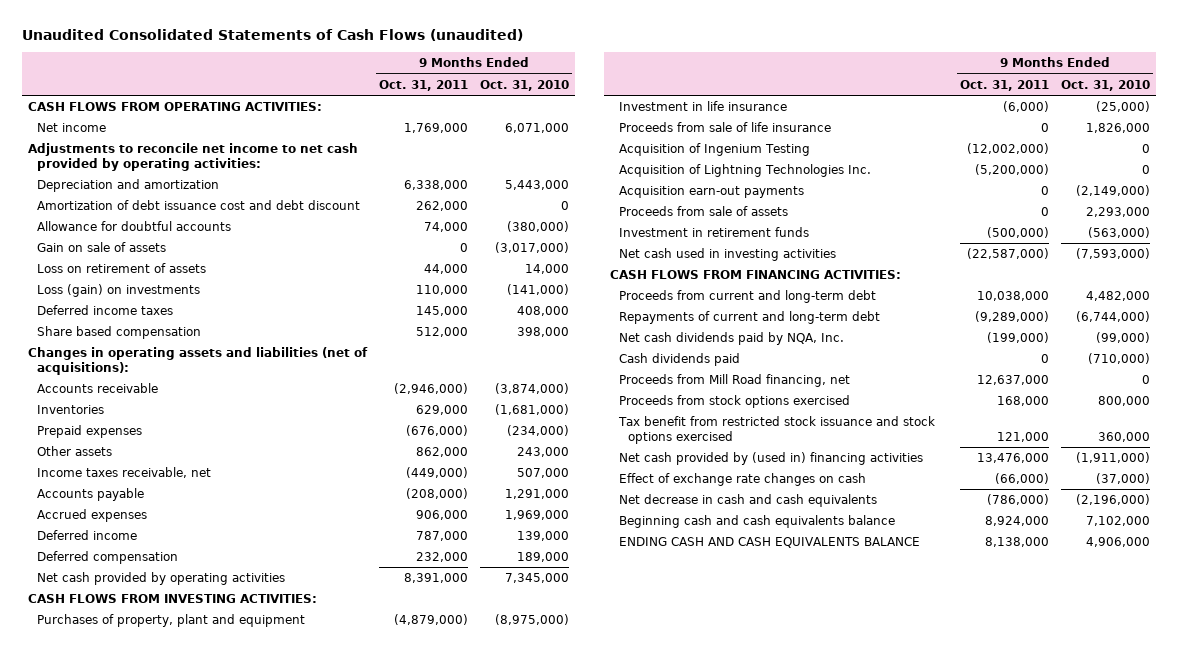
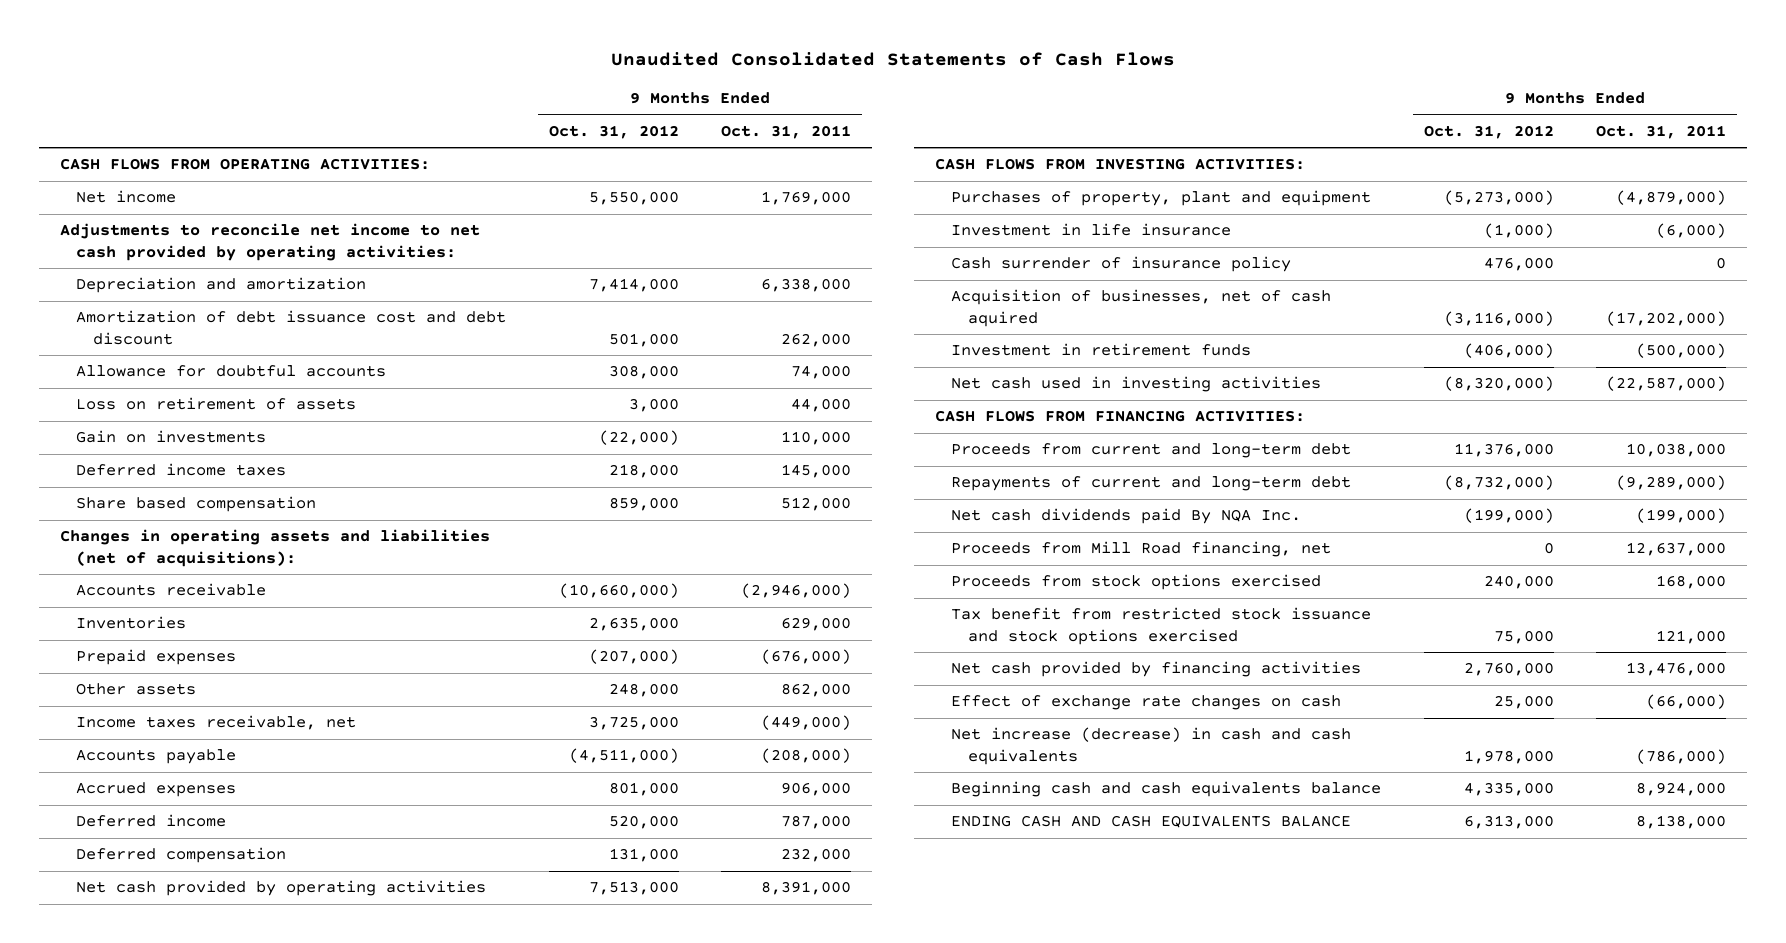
[22,29,524,42] Unaudited Consolidated Statements of Cash Flows (unaudited) -> [611,52,1176,67] Unaudited Consolidated Statements of Cash Flows
[479,79,569,91] Oct. 31, 2010 -> none
none -> [548,125,679,140] Oct. 31, 2012
[37,241,167,252] Gain on sale of assets -> none
[37,283,201,297] Loss (gain) on investments -> [76,430,267,444] Gain on investments
[618,121,831,132] Proceeds from sale of life insurance -> none
[618,142,810,156] Acquisition of Ingenium Testing -> none
[618,163,871,177] Acquisition of Lightning Technologies Inc. -> none
[618,185,804,198] Acquisition earn-out payments -> none
[618,205,788,216] Proceeds from sale of assets -> none
none -> [951,256,1292,273] Cash surrender of insurance policy
none -> [951,289,1332,327] Acquisition of businesses, net of cash aquired
[618,352,740,366] Cash dividends paid -> none
[618,331,844,345] Net cash dividends paid by NQA, Inc. -> [951,508,1302,525] Net cash dividends paid By NQA Inc.
[618,451,923,465] Net cash provided by (used in) financing activities -> [951,661,1362,678] Net cash provided by financing activities
[618,493,877,507] Net decrease in cash and cash equivalents -> [951,727,1352,765] Net increase (decrease) in cash and cash equivalents

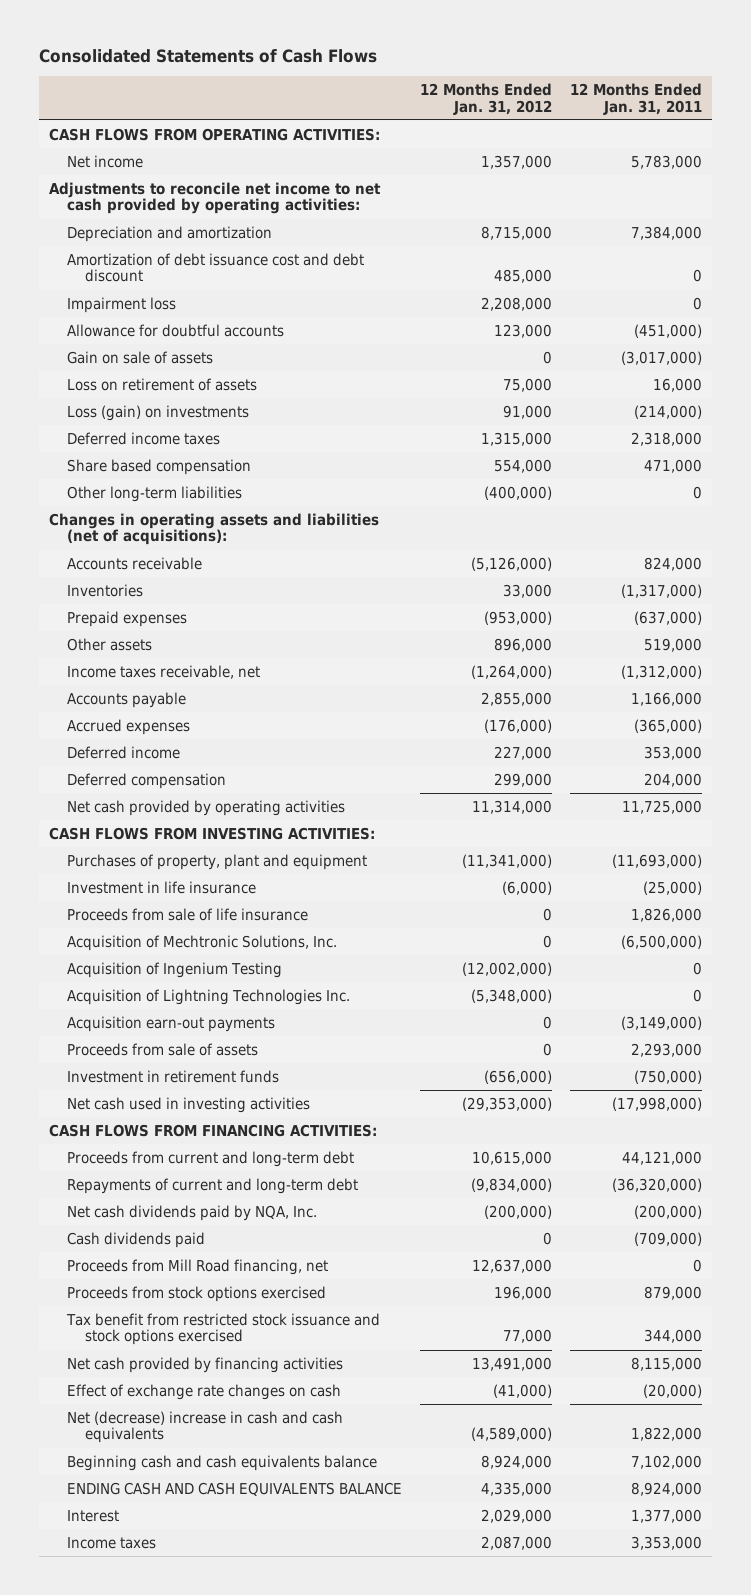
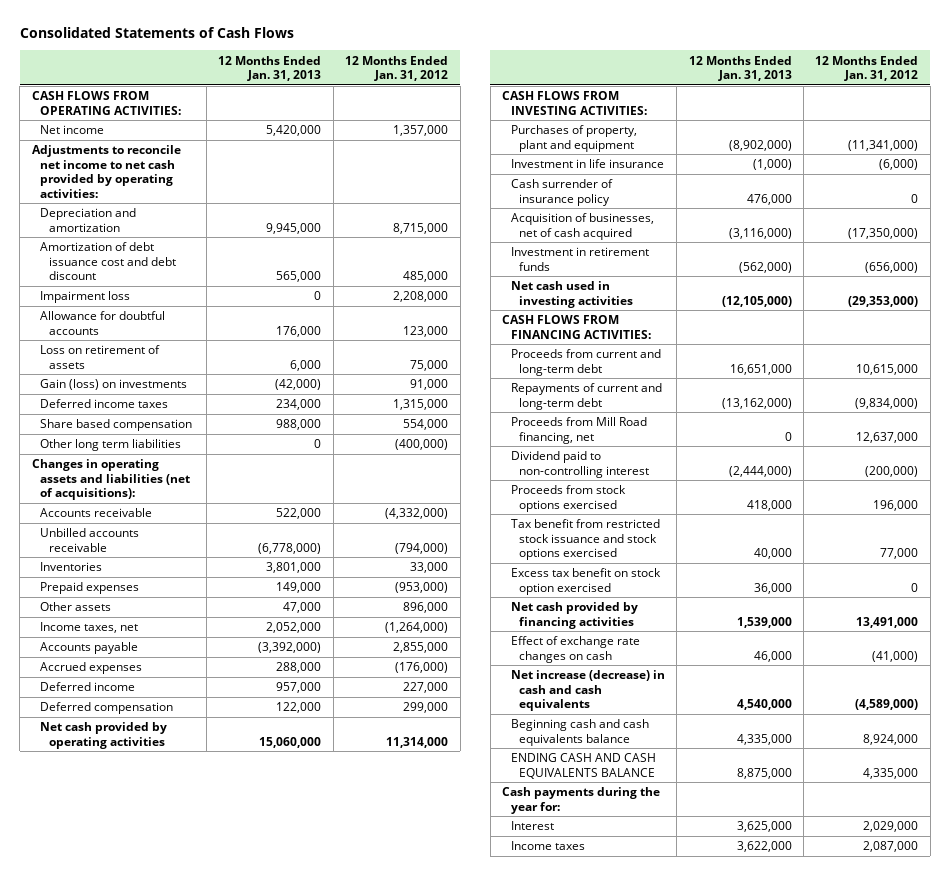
[570,82,703,115] 12 Months Ended Jan. 31, 2011 -> none
none -> [218,55,322,82] 12 Months Ended Jan. 31, 2013
[66,350,213,364] Gain on sale of assets -> none
[66,404,249,421] Loss (gain) on investments -> [40,379,188,391] Gain (loss) on investments
[66,485,242,502] Other long-term liabilities -> [40,439,182,452] Other long term liabilities
[471,556,553,571] (5,126,000) -> [385,508,449,520] (4,332,000)
none -> [40,528,140,552] Unbilled accounts receivable
[66,664,260,679] Income taxes receivable, net -> [40,622,139,634] Income taxes, net
[66,907,308,921] Proceeds from sale of life insurance -> none
[66,934,337,951] Acquisition of Mechtronic Solutions, Inc. -> none
[66,961,282,978] Acquisition of Ingenium Testing -> none
[66,988,350,1005] Acquisition of Lightning Technologies Inc. -> none
[66,1015,275,1032] Acquisition earn-out payments -> none
[66,1042,258,1056] Proceeds from sale of assets -> none
none -> [510,179,613,206] Cash surrender of insurance policy
none -> [510,213,654,240] Acquisition of businesses, net of cash acquired
[66,1204,317,1221] Net cash dividends paid by NQA, Inc. -> none
[66,1231,205,1248] Cash dividends paid -> none
none -> [510,451,650,478] Dividend paid to non-controlling interest
none -> [510,568,661,595] Excess tax benefit on stock option exercised
[66,1410,343,1444] Net (decrease) increase in cash and cash equivalents -> [510,670,665,712] Net increase (decrease) in cash and cash equivalents
none -> [502,787,661,814] Cash payments during the year for:

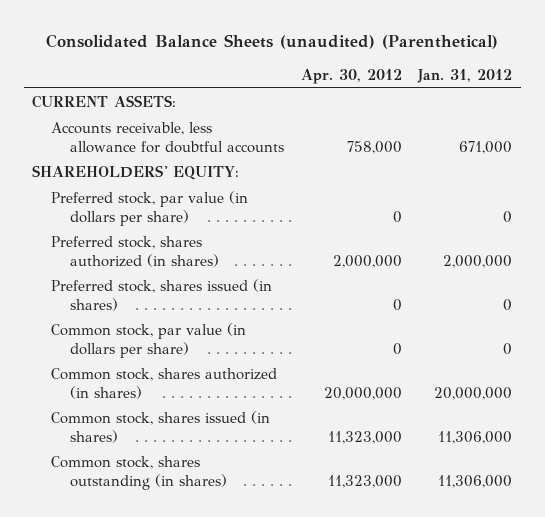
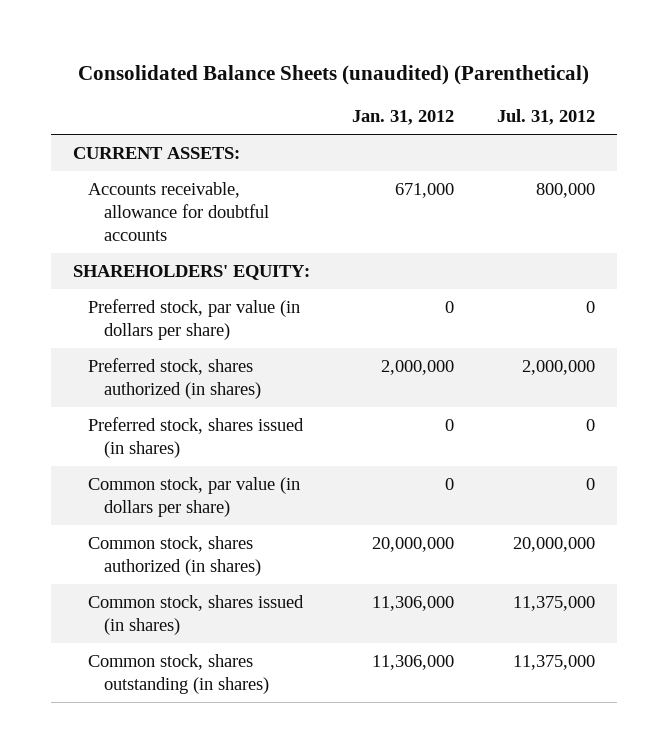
[300,68,402,84] Apr. 30, 2012 -> none
none -> [497,109,596,126] Jul. 31, 2012
[50,122,284,153] Accounts receivable, less allowance for doubtful accounts -> [88,182,270,242] Accounts receivable, allowance for doubtful accounts

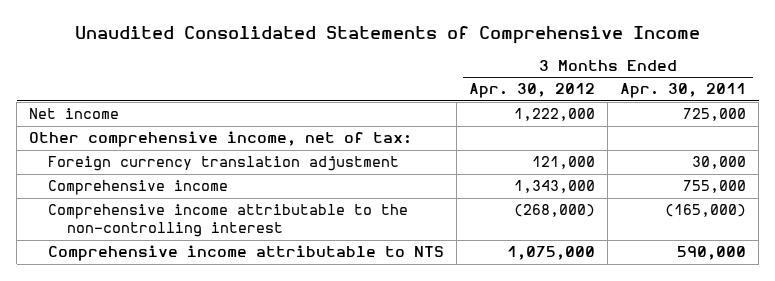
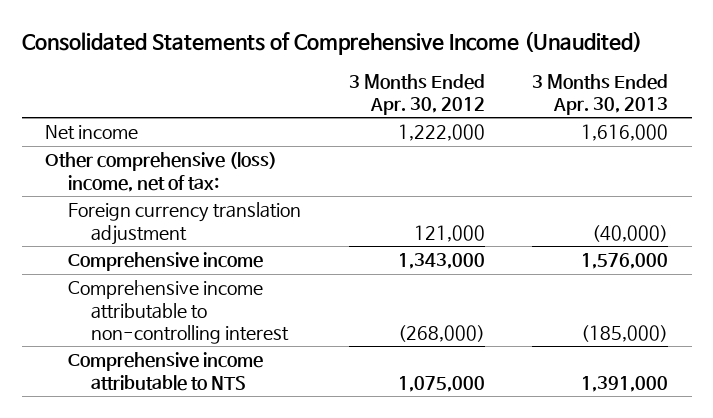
[74,26,700,45] Unaudited Consolidated Statements of Comprehensive Income -> [21,31,642,56] Consolidated Statements of Comprehensive Income (Unaudited)
[620,83,747,99] Apr. 30, 2011 -> none
none -> [532,73,669,115] 3 Months Ended Apr. 30, 2013
[29,131,413,148] Other comprehensive income, net of tax: -> [45,152,278,192] Other comprehensive (loss) income, net of tax:
[48,204,409,238] Comprehensive income attributable to the non-controlling interest -> [68,280,290,344] Comprehensive income attributable to non-controlling interest

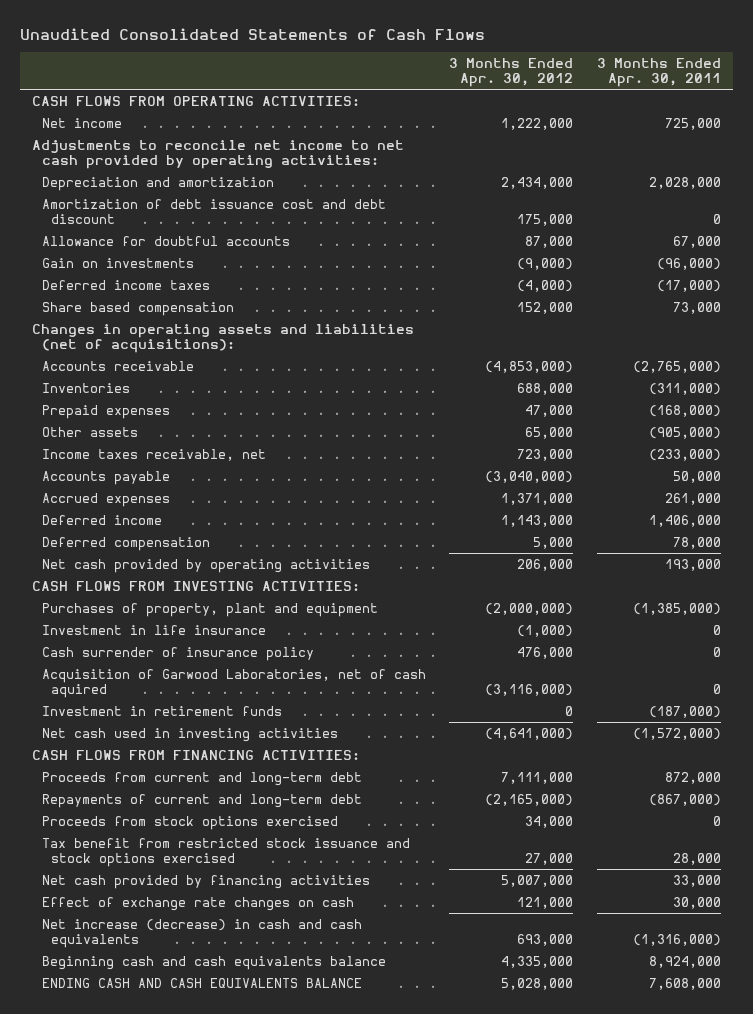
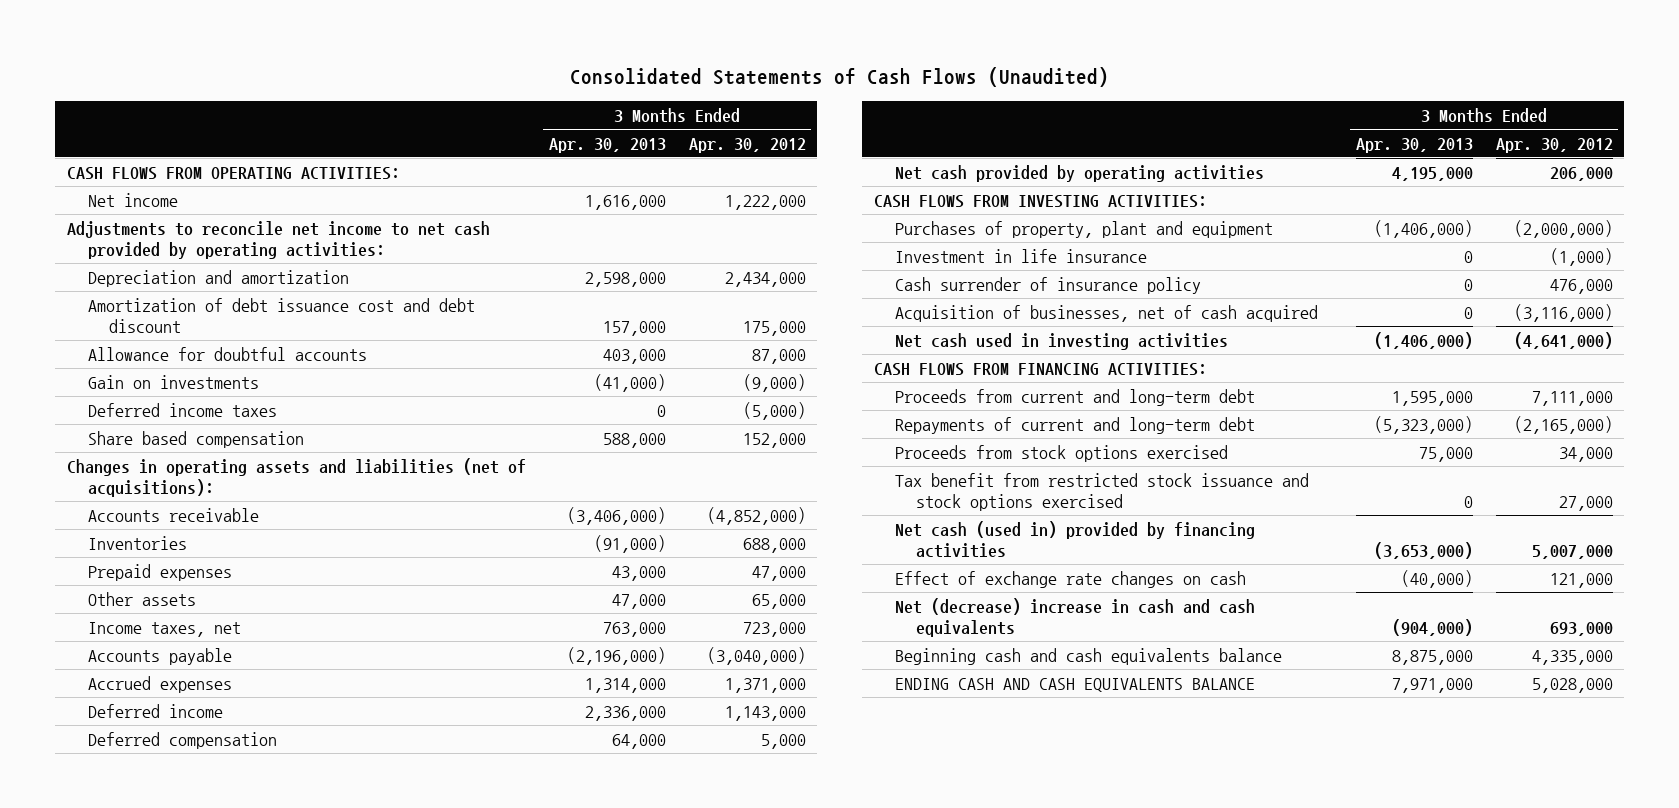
[19,27,485,40] Unaudited Consolidated Statements of Cash Flows -> [569,67,1109,88] Consolidated Statements of Cash Flows (Unaudited)
[596,58,721,88] 3 Months Ended Apr. 30, 2011 -> none
none -> [548,137,666,153] Apr. 30, 2013
[517,279,574,292] (4,000) -> [742,401,806,420] (5,000)
[485,360,574,373] (4,853,000) -> [706,506,806,525] (4,852,000)
[41,448,266,461] Income taxes receivable, net -> [87,621,241,637] Income taxes, net
[41,705,282,716] Investment in retirement funds -> none
[41,668,426,698] Acquisition of Garwood Laboratories, net of cash aquired -> [894,304,1318,322] Acquisition of businesses, net of cash acquired
[41,874,370,889] Net cash provided by financing activities -> [894,520,1255,559] Net cash (used in) provided by financing activities
[41,918,362,948] Net increase (decrease) in cash and cash equivalents -> [894,597,1255,638] Net (decrease) increase in cash and cash equivalents

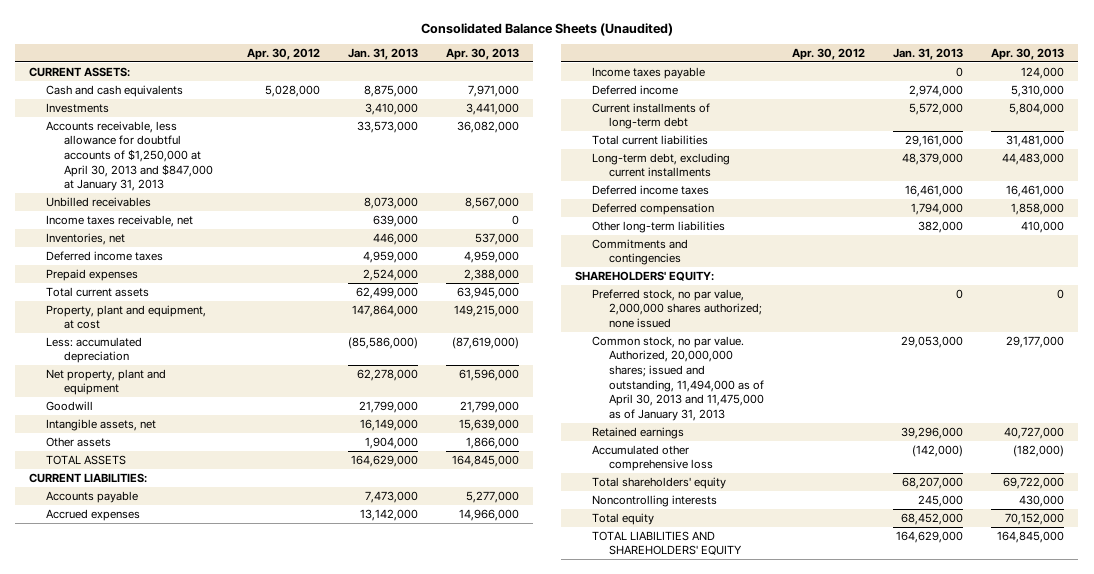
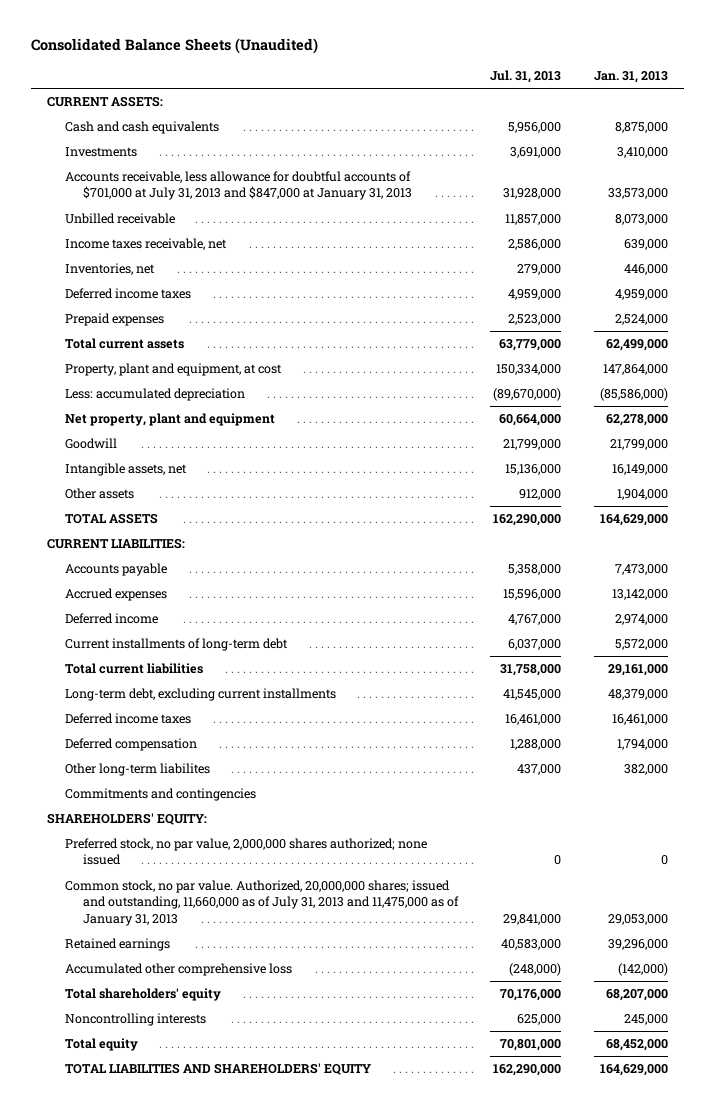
[246,48,320,61] Apr. 30, 2012 -> none
[445,48,519,61] Apr. 30, 2013 -> none
none -> [490,70,562,84] Jul. 31, 2013
[46,120,213,192] Accounts receivable, less allowance for doubtful accounts of $1,250,000 at April 30, 2013 and $847,000 at January 31, 2013 -> [64,171,412,201] Accounts receivable, less allowance for doubtful accounts of $701,000 at July 31, 2013 and $847,000 at January 31, 2013
[46,196,152,207] Unbilled receivables -> [64,213,175,225] Unbilled receivable
[592,66,706,79] Income taxes payable -> none
[592,220,726,233] Other long-term liabilities -> [64,763,210,777] Other long-term liabilites
[592,335,765,421] Common stock, no par value. Authorized, 20,000,000 shares; issued and outstanding, 11,494,000 as of April 30, 2013 and 11,475,000 as of January 31, 2013 -> [64,880,459,926] Common stock, no par value. Authorized, 20,000,000 shares; issued and outstanding, 11,660,000 as of July 31, 2013 and 11,475,000 as of January 31, 2013

